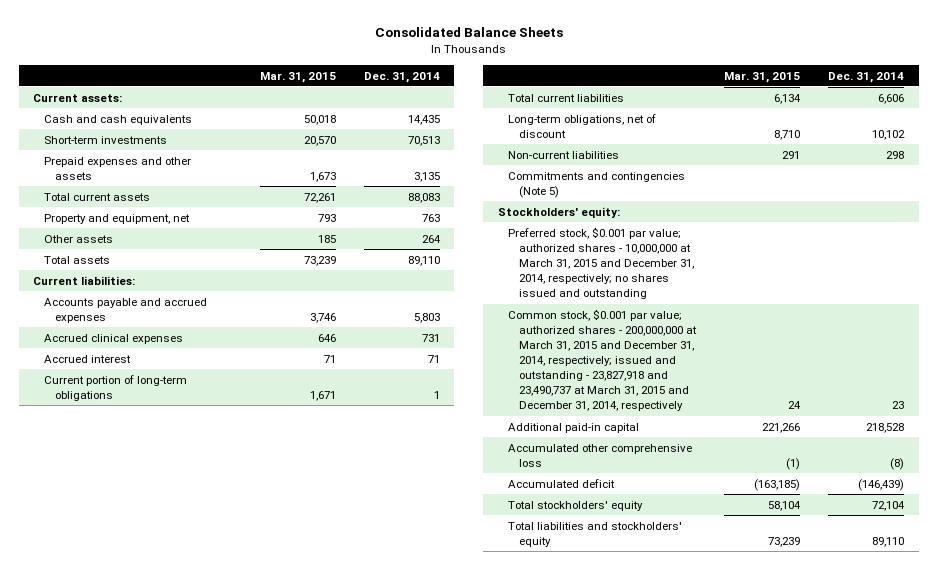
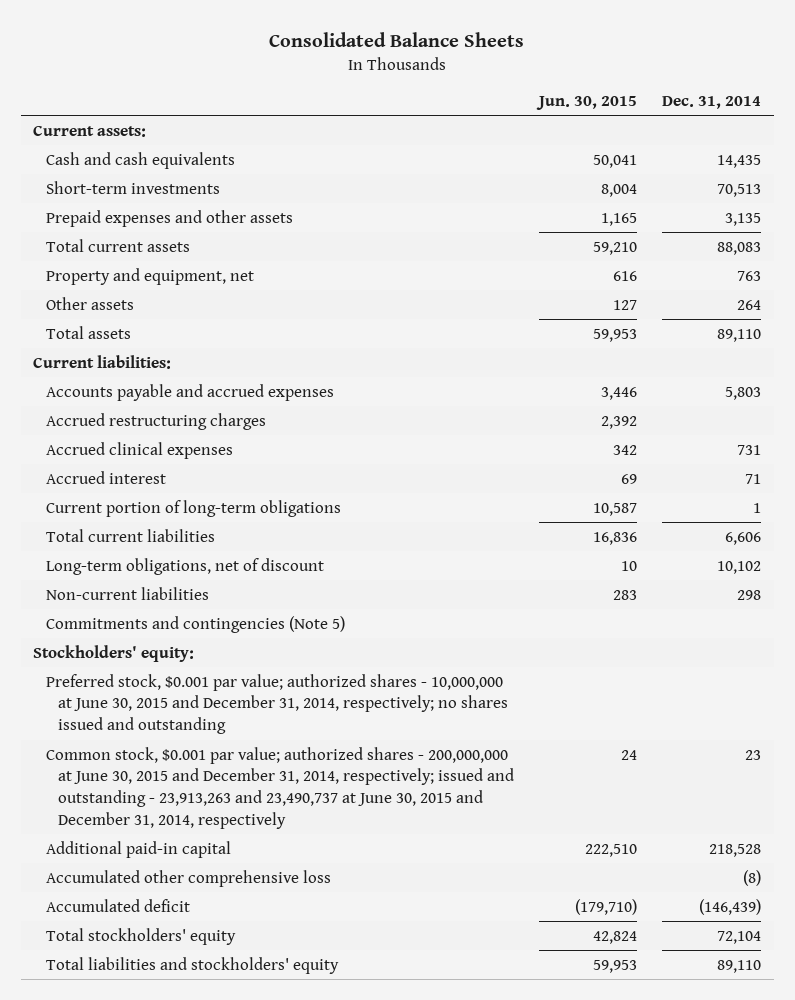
[259,71,336,83] Mar. 31, 2015 -> none
none -> [536,96,638,111] Jun. 30, 2015
none -> [45,412,266,430] Accrued restructuring charges
[508,226,695,300] Preferred stock, $0.001 par value; authorized shares - 10,000,000 at March 31, 2015 and December 31, 2014, respectively; no shares issued and outstanding -> [45,673,508,735] Preferred stock, $0.001 par value; authorized shares - 10,000,000 at June 30, 2015 and December 31, 2014, respectively; no shares issued and outstanding
[508,308,698,412] Common stock, $0.001 par value; authorized shares - 200,000,000 at March 31, 2015 and December 31, 2014, respectively; issued and outstanding - 23,827,918 and 23,490,737 at March 31, 2015 and December 31, 2014, respectively -> [45,746,514,830] Common stock, $0.001 par value; authorized shares - 200,000,000 at June 30, 2015 and December 31, 2014, respectively; issued and outstanding - 23,913,263 and 23,490,737 at June 30, 2015 and December 31, 2014, respectively

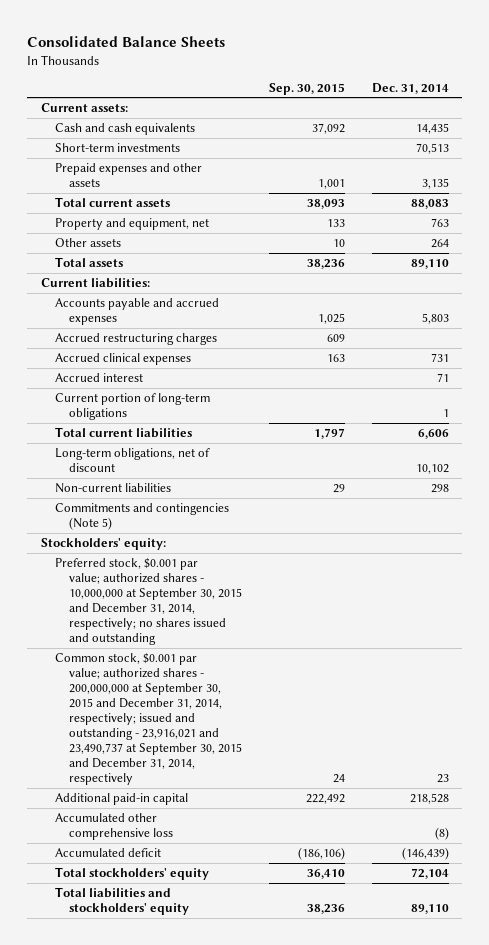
[536,96,638,111] Jun. 30, 2015 -> none
none -> [268,82,345,95] Sep. 30, 2015
[45,673,508,735] Preferred stock, $0.001 par value; authorized shares - 10,000,000 at June 30, 2015 and December 31, 2014, respectively; no shares issued and outstanding -> [54,557,243,645] Preferred stock, $0.001 par value; authorized shares - 10,000,000 at September 30, 2015 and December 31, 2014, respectively; no shares issued and outstanding
[45,746,514,830] Common stock, $0.001 par value; authorized shares - 200,000,000 at June 30, 2015 and December 31, 2014, respectively; issued and outstanding - 23,913,263 and 23,490,737 at June 30, 2015 and December 31, 2014, respectively -> [54,652,243,785] Common stock, $0.001 par value; authorized shares - 200,000,000 at September 30, 2015 and December 31, 2014, respectively; issued and outstanding - 23,916,021 and 23,490,737 at September 30, 2015 and December 31, 2014, respectively

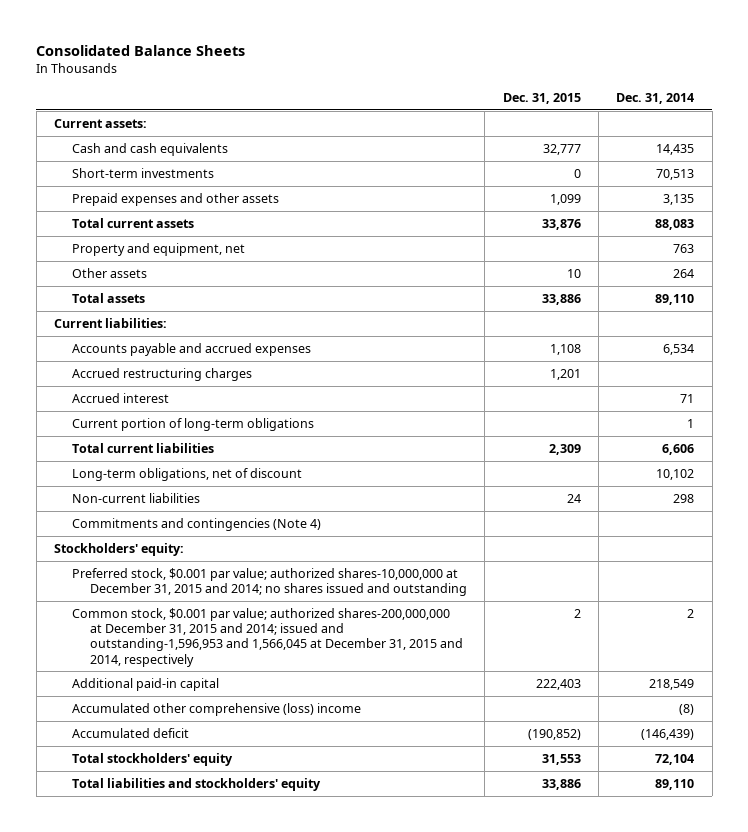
[268,82,345,95] Sep. 30, 2015 -> none
none -> [502,93,581,105] Dec. 31, 2015
[421,312,449,324] 5,803 -> [663,343,695,355] 6,534
[54,352,191,365] Accrued clinical expenses -> none
[54,502,229,530] Commitments and contingencies (Note 5) -> [71,517,321,531] Commitments and contingencies (Note 4)
[54,557,243,645] Preferred stock, $0.001 par value; authorized shares - 10,000,000 at September 30, 2015 and December 31, 2014, respectively; no shares issued and outstanding -> [71,567,467,597] Preferred stock, $0.001 par value; authorized shares-10,000,000 at December 31, 2015 and 2014; no shares issued and outstanding
[54,652,243,785] Common stock, $0.001 par value; authorized shares - 200,000,000 at September 30, 2015 and December 31, 2014, respectively; issued and outstanding - 23,916,021 and 23,490,737 at September 30, 2015 and December 31, 2014, respectively -> [71,607,463,667] Common stock, $0.001 par value; authorized shares-200,000,000 at December 31, 2015 and 2014; issued and outstanding-1,596,953 and 1,566,045 at December 31, 2015 and 2014, respectively
[436,773,449,783] 23 -> [687,608,695,618] 2
[409,792,449,804] 218,528 -> [649,678,695,690] 218,549
[54,812,174,840] Accumulated other comprehensive loss -> [71,702,361,716] Accumulated other comprehensive (loss) income

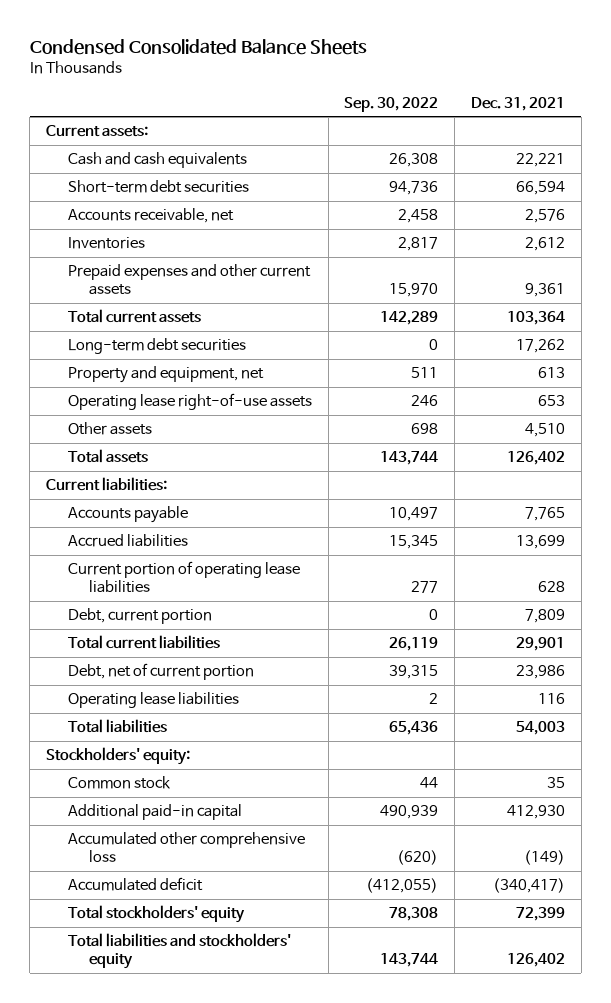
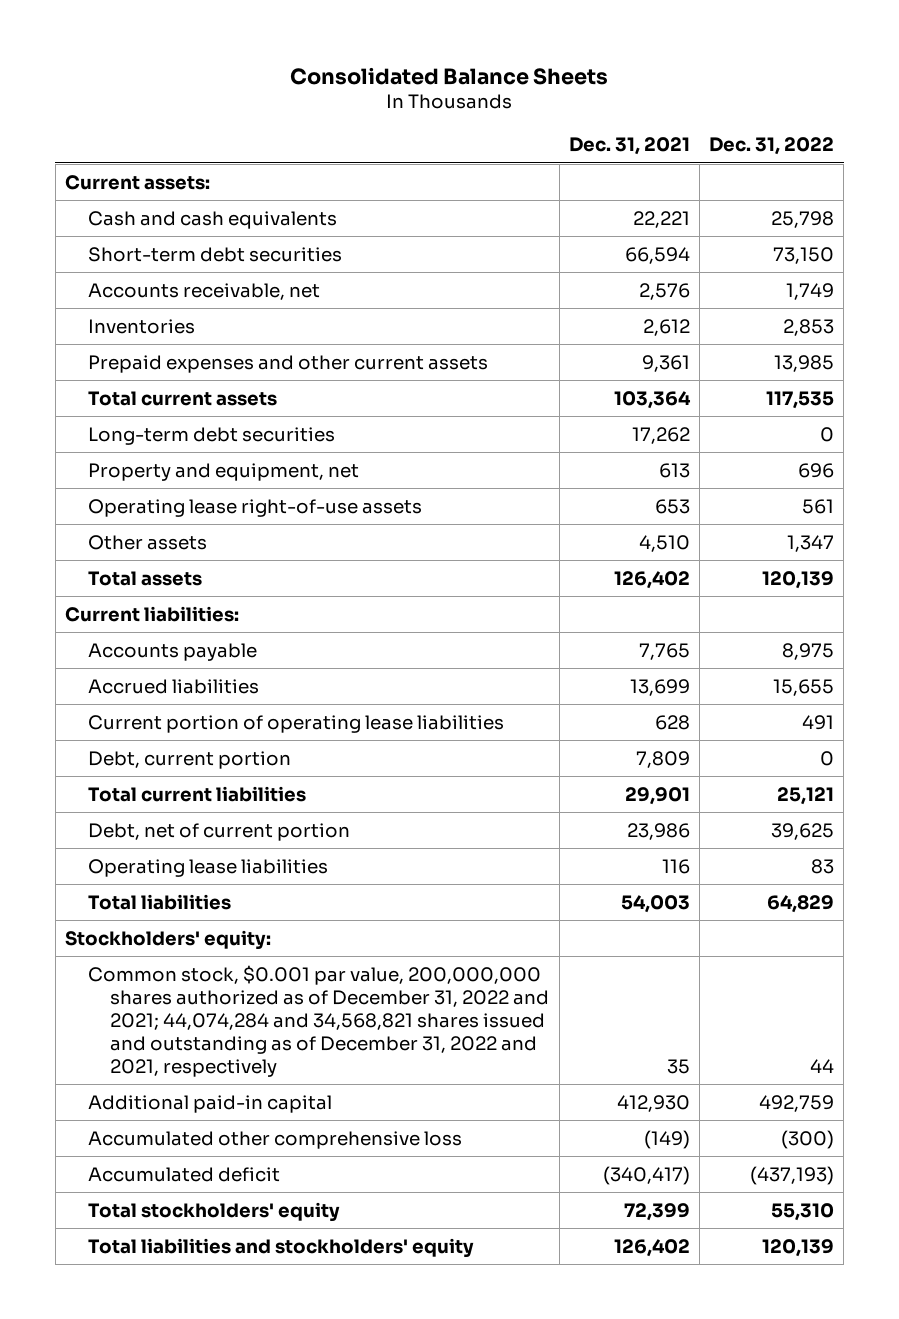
[29,38,367,55] Condensed Consolidated Balance Sheets -> [290,66,609,85] Consolidated Balance Sheets
[344,96,439,112] Sep. 30, 2022 -> none
none -> [708,137,834,156] Dec. 31, 2022
[67,776,171,790] Common stock -> [87,964,550,1077] Common stock, $0.001 par value, 200,000,000 shares authorized as of December 31, 2022 and 2021; 44,074,284 and 34,568,821 shares issued and outstanding as of December 31, 2022 and 2021, respectively

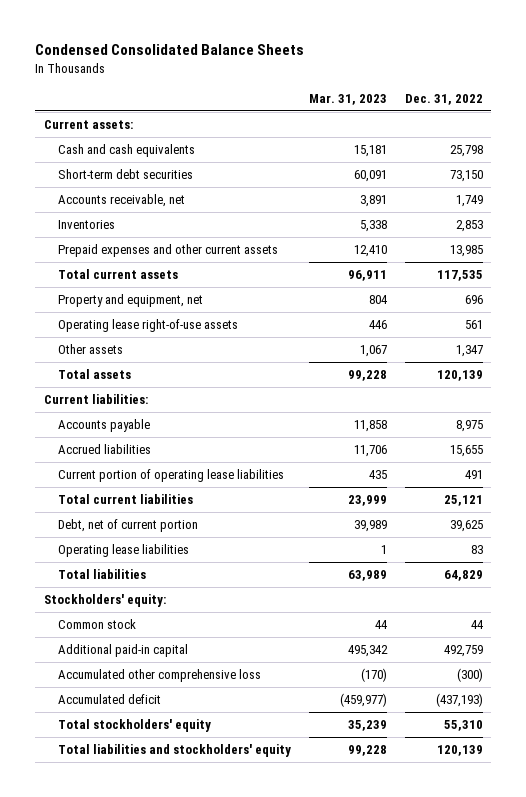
[290,66,609,85] Consolidated Balance Sheets -> [34,44,304,56] Condensed Consolidated Balance Sheets
[568,137,690,156] Dec. 31, 2021 -> none
none -> [308,93,387,105] Mar. 31, 2023
[87,426,335,445] Long-term debt securities -> none
[87,750,291,769] Debt, current portion -> none
[87,964,550,1077] Common stock, $0.001 par value, 200,000,000 shares authorized as of December 31, 2022 and 2021; 44,074,284 and 34,568,821 shares issued and outstanding as of December 31, 2022 and 2021, respectively -> [58,619,137,630] Common stock

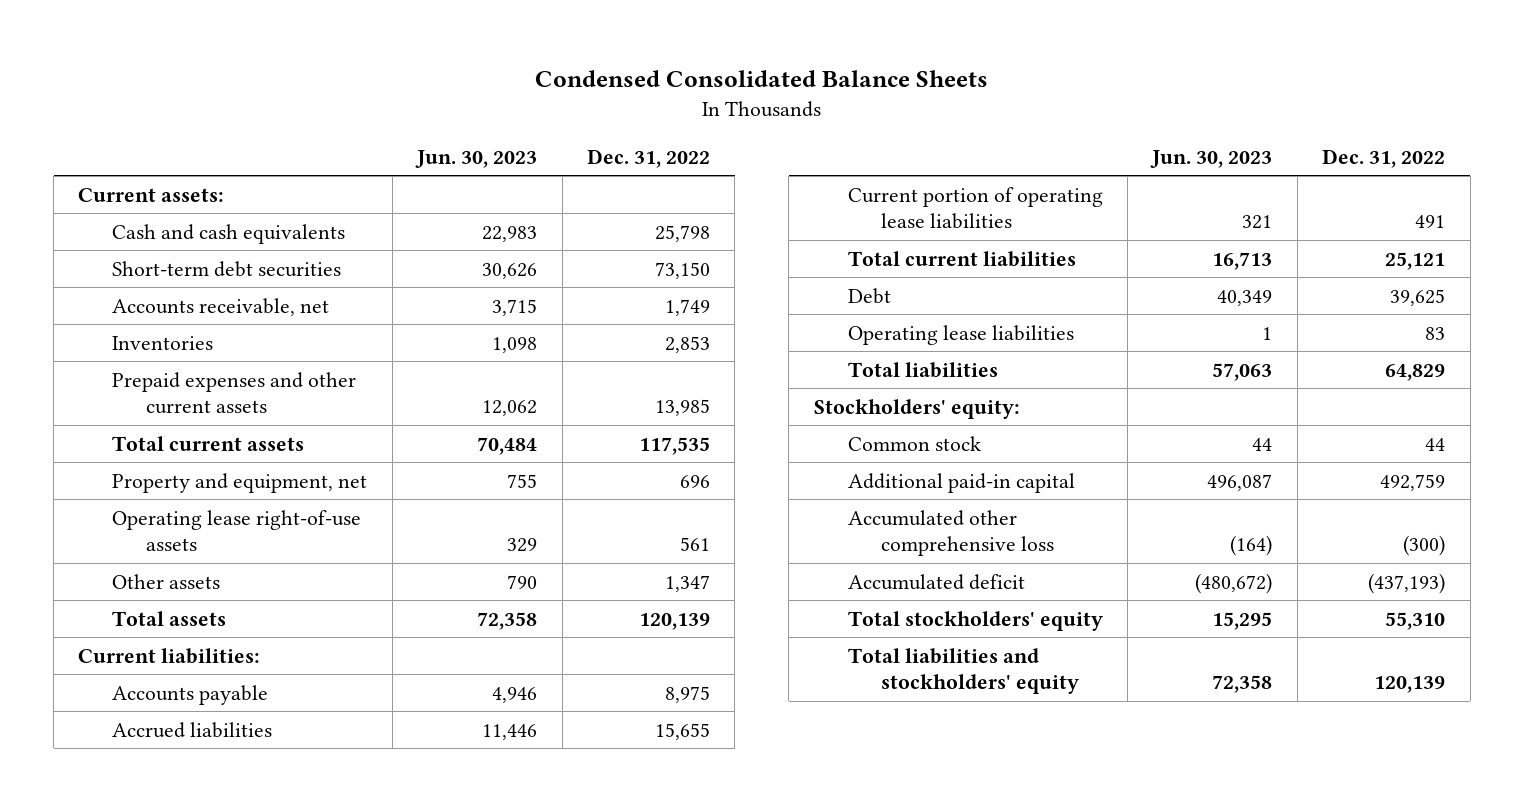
[308,93,387,105] Mar. 31, 2023 -> none
none -> [415,149,538,168] Jun. 30, 2023
[58,519,199,533] Debt, net of current portion -> [847,287,891,304] Debt

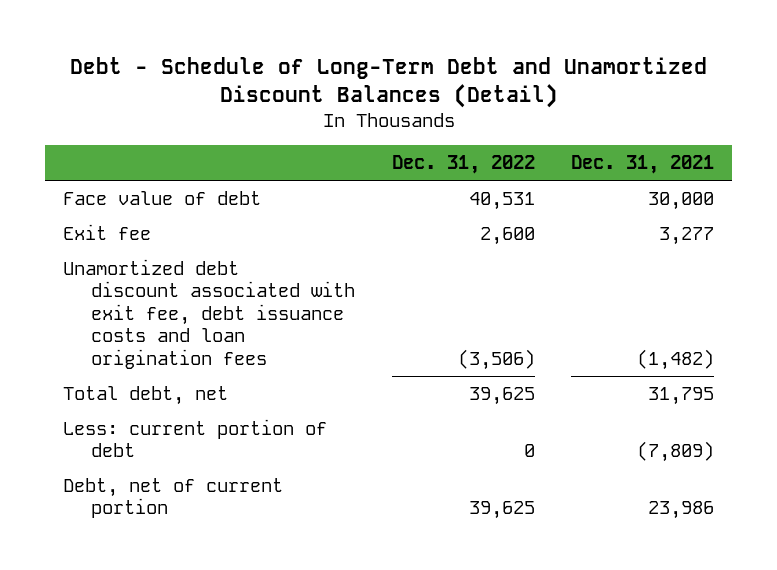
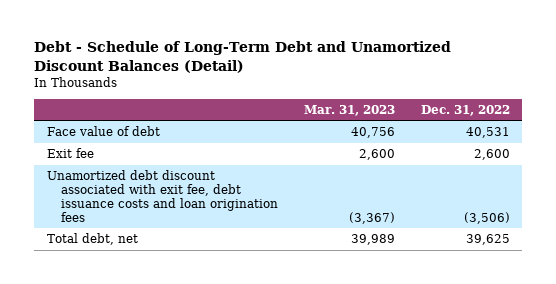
[571,155,715,175] Dec. 31, 2021 -> none
none -> [303,104,395,116] Mar. 31, 2023
[63,418,328,458] Less: current portion of debt -> none
[63,477,284,519] Debt, net of current portion -> none

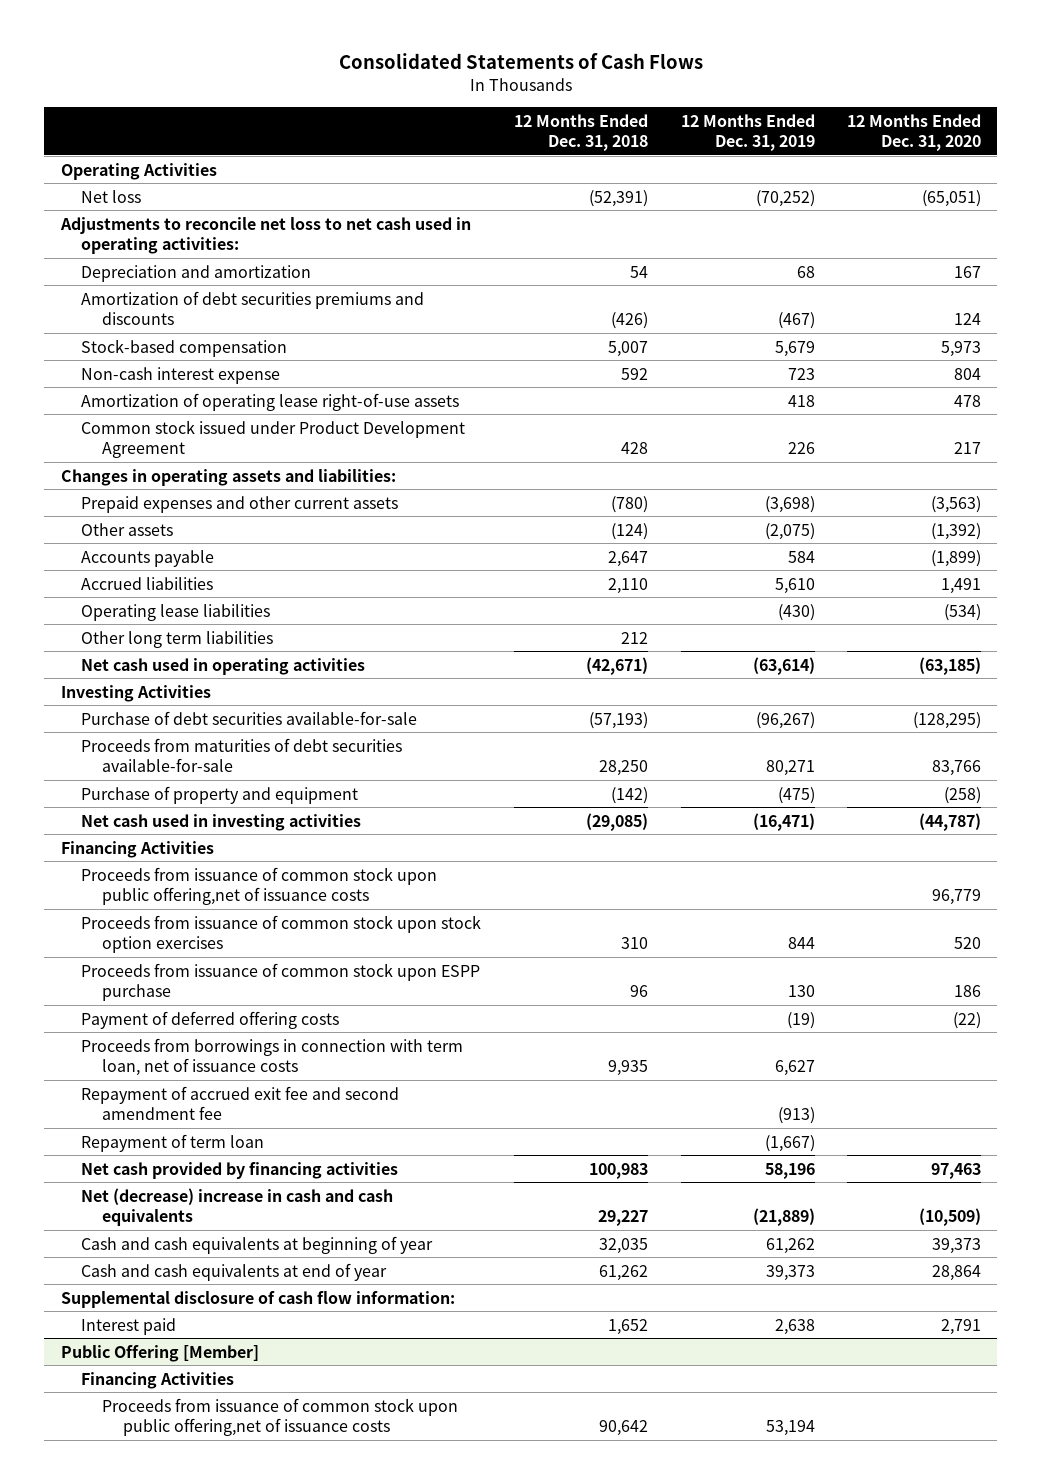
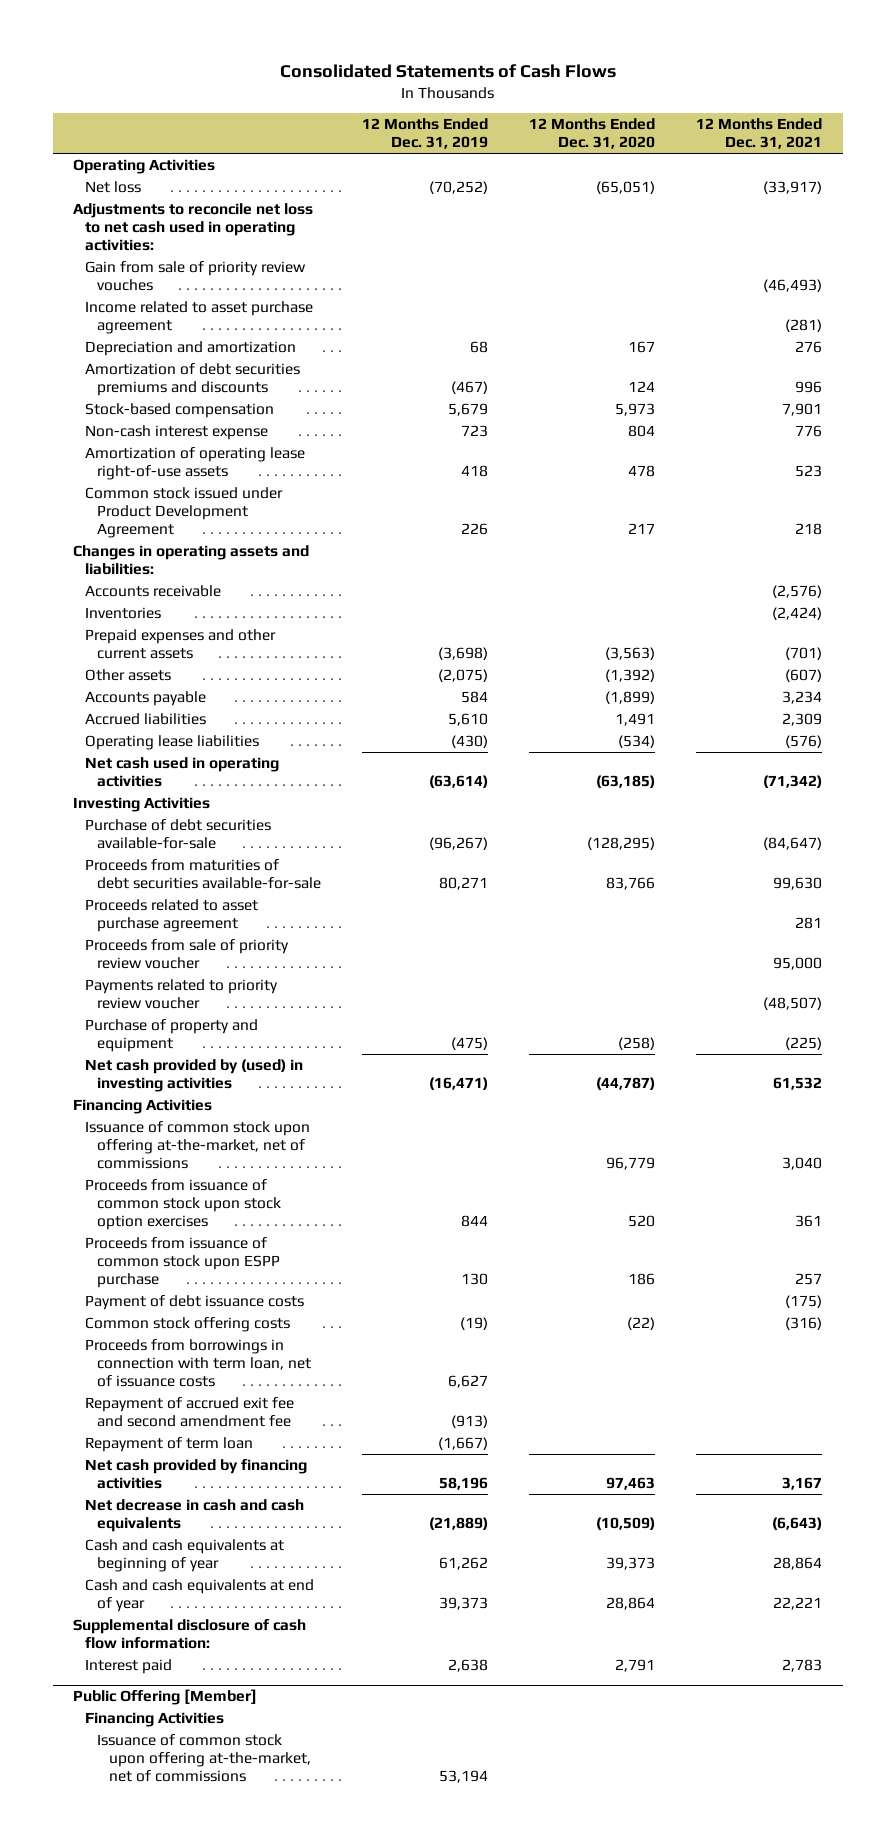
[514,113,649,152] 12 Months Ended Dec. 31, 2018 -> none
none -> [696,118,823,150] 12 Months Ended Dec. 31, 2021
none -> [85,260,307,291] Gain from sale of priority review vouches
none -> [85,300,314,334] Income related to asset purchase agreement
none -> [85,584,222,597] Accounts receivable
none -> [85,606,162,619] Inventories
[81,630,274,648] Other long term liabilities -> none
none -> [85,898,259,932] Proceeds related to asset purchase agreement
none -> [85,938,290,969] Proceeds from sale of priority review voucher
none -> [85,978,279,1009] Payments related to priority review voucher
[81,813,362,831] Net cash used in investing activities -> [85,1058,304,1092] Net cash provided by (used) in investing activities
[81,866,438,905] Proceeds from issuance of common stock upon public offering,net of issuance costs -> [85,1120,311,1169] Issuance of common stock upon offering at-the-market, net of commissions
none -> [85,1294,305,1310] Payment of debt issuance costs
[81,1010,340,1029] Payment of deferred offering costs -> [85,1316,291,1332] Common stock offering costs
[81,1187,394,1226] Net (decrease) increase in cash and cash equivalents -> [85,1498,305,1532] Net decrease in cash and cash equivalents
[102,1397,459,1436] Proceeds from issuance of common stock upon public offering,net of issuance costs -> [96,1733,311,1782] Issuance of common stock upon offering at-the-market, net of commissions

